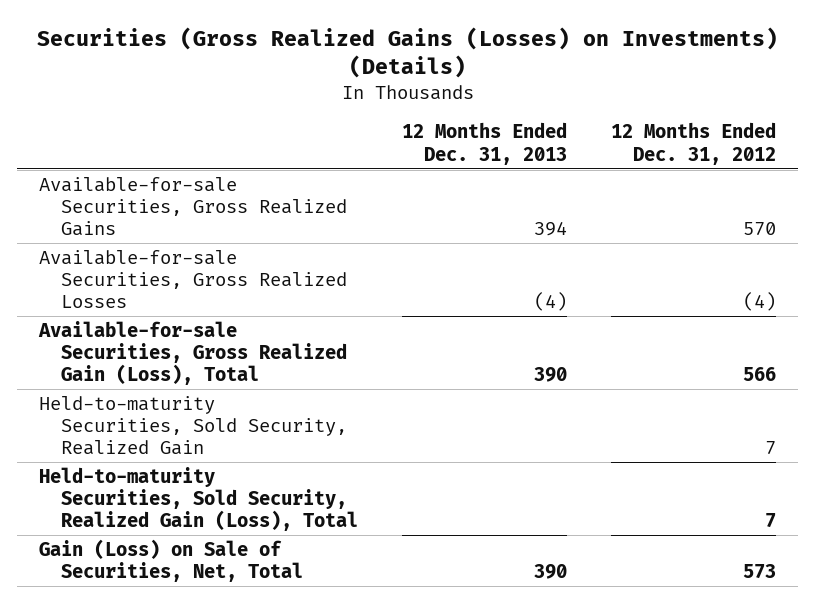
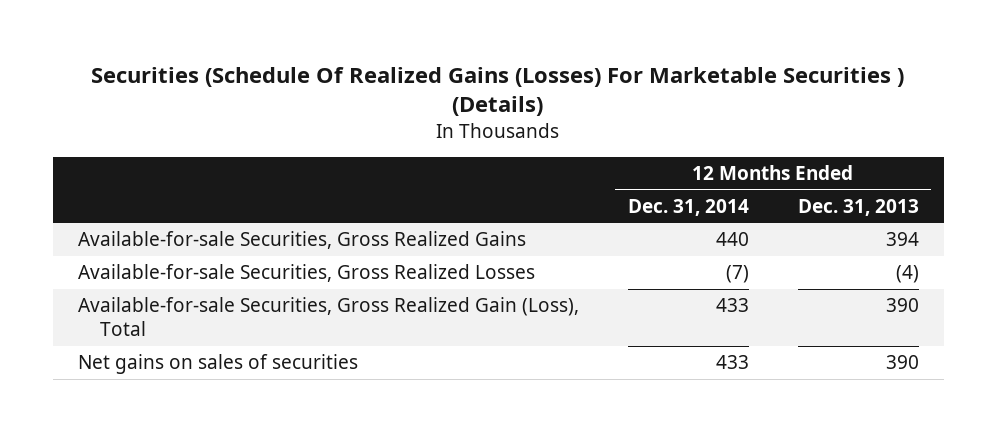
[36,26,778,79] Securities (Gross Realized Gains (Losses) on Investments) (Details) -> [91,66,905,117] Securities (Schedule Of Realized Gains (Losses) For Marketable Securities ) (Details)
[611,122,777,165] 12 Months Ended Dec. 31, 2012 -> none
none -> [627,198,749,216] Dec. 31, 2014
[39,395,347,456] Held-to-maturity Securities, Sold Security, Realized Gain -> none
[39,466,358,532] Held-to-maturity Securities, Sold Security, Realized Gain (Loss), Total -> none
[39,538,303,583] Gain (Loss) on Sale of Securities, Net, Total -> [77,354,358,375] Net gains on sales of securities

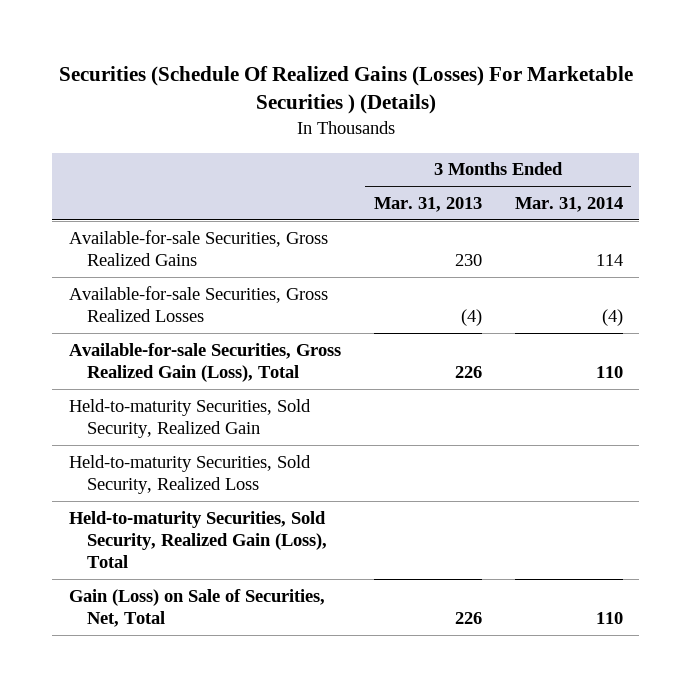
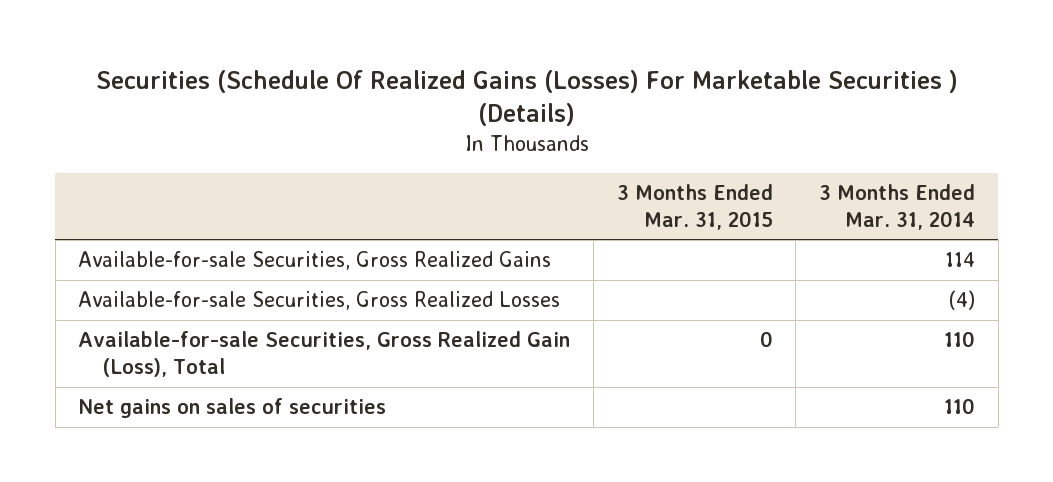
[373,196,482,212] Mar. 31, 2013 -> none
none -> [616,183,773,230] 3 Months Ended Mar. 31, 2015
[68,398,311,439] Held-to-maturity Securities, Sold Security, Realized Gain -> none
[68,454,311,495] Held-to-maturity Securities, Sold Security, Realized Loss -> none
[68,510,328,569] Held-to-maturity Securities, Sold Security, Realized Gain (Loss), Total -> none
[68,588,325,628] Gain (Loss) on Sale of Securities, Net, Total -> [78,398,387,419] Net gains on sales of securities

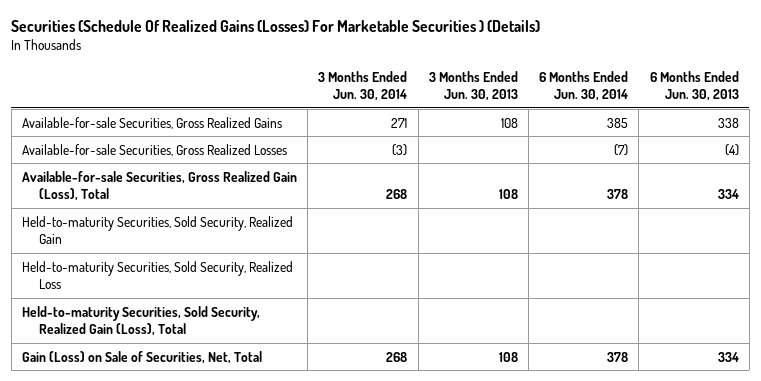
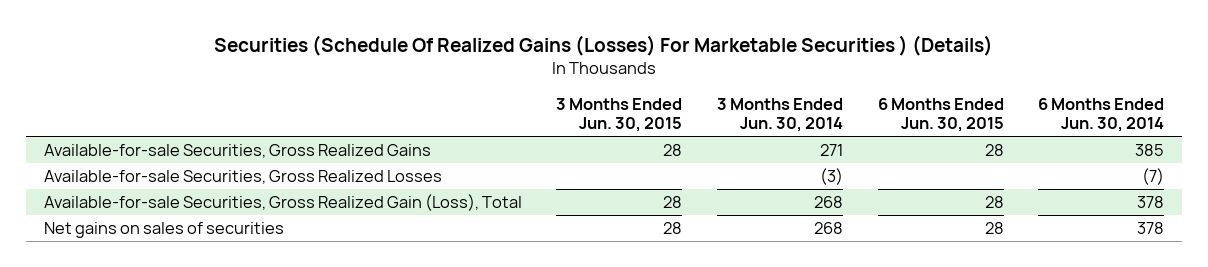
[428,70,518,101] 3 Months Ended Jun. 30, 2013 -> none
[649,70,739,101] 6 Months Ended Jun. 30, 2013 -> none
none -> [556,97,683,133] 3 Months Ended Jun. 30, 2015
none -> [877,97,1004,133] 6 Months Ended Jun. 30, 2015
[22,215,294,244] Held-to-maturity Securities, Sold Security, Realized Gain -> none
[22,260,294,289] Held-to-maturity Securities, Sold Security, Realized Loss -> none
[22,305,261,336] Held-to-maturity Securities, Sold Security, Realized Gain (Loss), Total -> none
[22,350,263,364] Gain (Loss) on Sale of Securities, Net, Total -> [43,222,284,239] Net gains on sales of securities

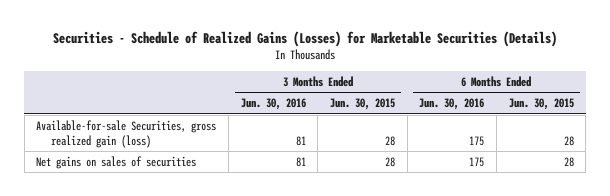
[213,34,993,56] Securities (Schedule Of Realized Gains (Losses) For Marketable Securities ) (Details) -> [52,30,557,47] Securities - Schedule of Realized Gains (Losses) for Marketable Securities (Details)
[716,97,843,133] 3 Months Ended Jun. 30, 2014 -> none
[1038,97,1165,133] 6 Months Ended Jun. 30, 2014 -> none
none -> [240,98,306,111] Jun. 30, 2016
none -> [419,98,485,111] Jun. 30, 2016
[43,144,431,159] Available-for-sale Securities, Gross Realized Gains -> none
[43,170,442,185] Available-for-sale Securities, Gross Realized Losses -> none
[43,194,522,212] Available-for-sale Securities, Gross Realized Gain (Loss), Total -> [36,119,217,148] Available-for-sale Securities, gross realized gain (loss)

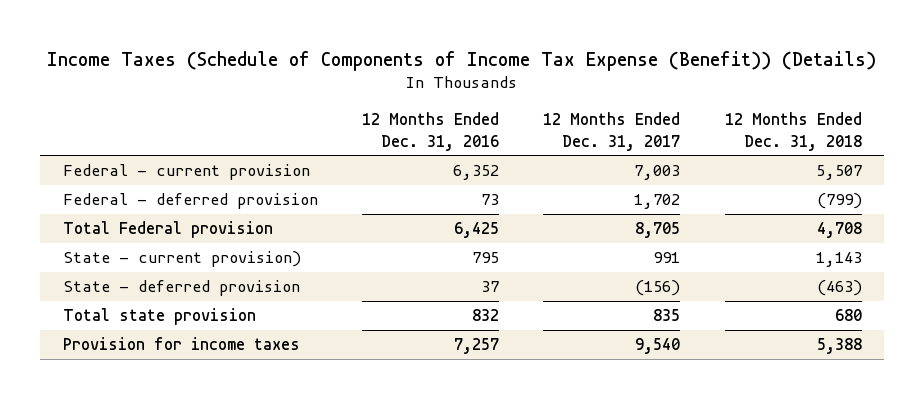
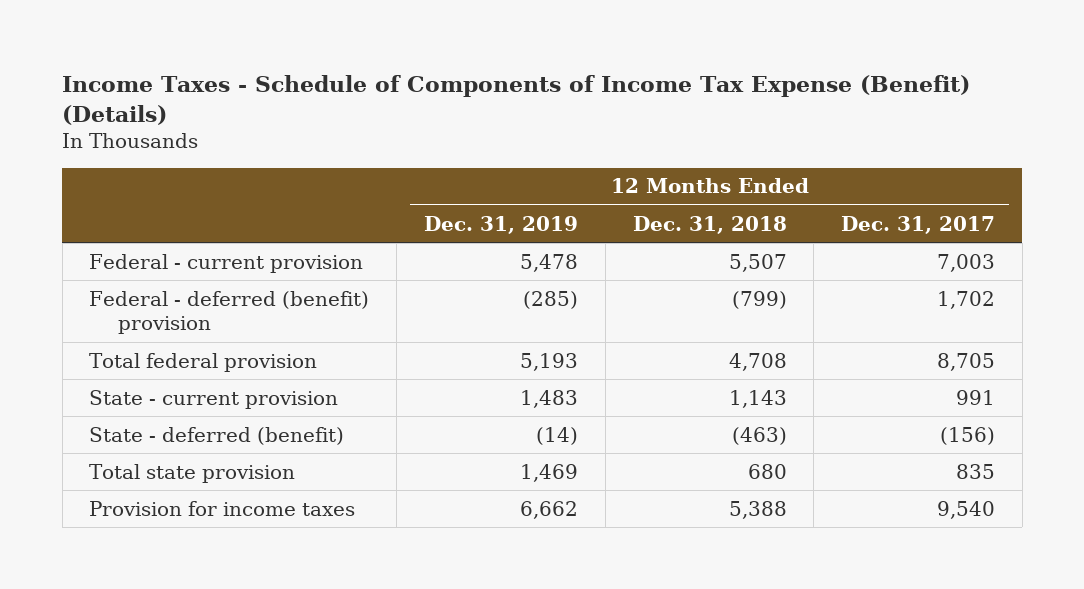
[47,51,877,72] Income Taxes (Schedule of Components of Income Tax Expense (Benefit)) (Details) -> [62,75,971,126] Income Taxes - Schedule of Components of Income Tax Expense (Benefit) (Details)
[361,111,499,151] 12 Months Ended Dec. 31, 2016 -> none
none -> [423,215,578,234] Dec. 31, 2019
[62,193,318,210] Federal - deferred provision -> [89,290,370,335] Federal - deferred (benefit) provision
[62,221,273,239] Total Federal provision -> [89,352,318,372] Total federal provision
[62,251,301,268] State - current provision) -> [89,389,339,409] State - current provision
[62,280,300,297] State - deferred provision -> [89,426,345,445] State - deferred (benefit)

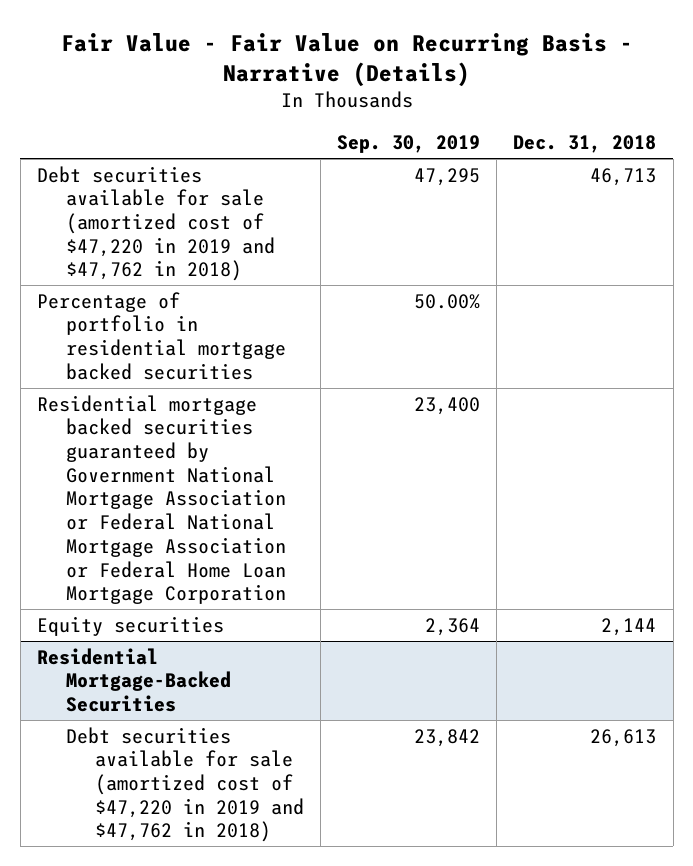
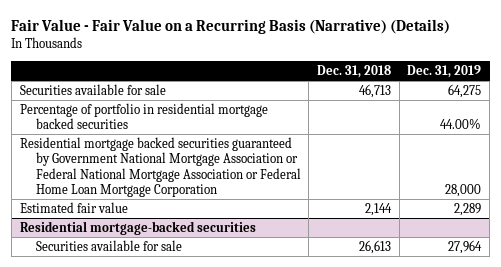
[60,32,633,87] Fair Value - Fair Value on Recurring Basis - Narrative (Details) -> [11,19,451,35] Fair Value - Fair Value on a Recurring Basis (Narrative) (Details)
[337,135,481,154] Sep. 30, 2019 -> none
none -> [407,64,482,78] Dec. 31, 2019
[37,165,275,282] Debt securities available for sale (amortized cost of $47,220 in 2019 and $47,762 in 2018) -> [19,83,166,95] Securities available for sale
[37,615,225,636] Equity securities -> [19,201,128,213] Estimated fair value
[37,647,231,713] Residential Mortgage-Backed Securities -> [19,220,256,235] Residential mortgage-backed securities
[65,726,304,843] Debt securities available for sale (amortized cost of $47,220 in 2019 and $47,762 in 2018) -> [35,239,182,251] Securities available for sale

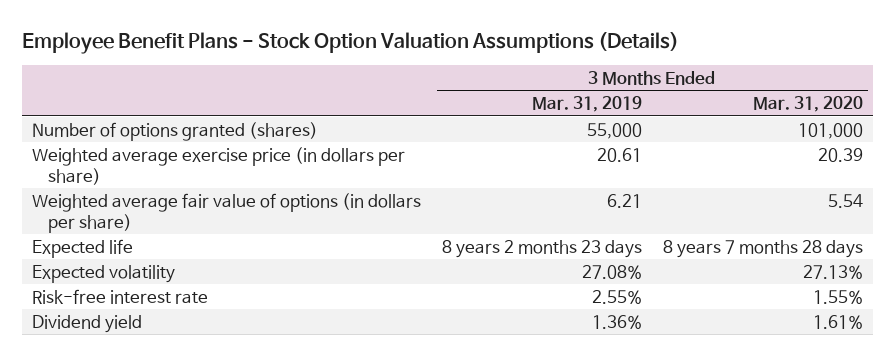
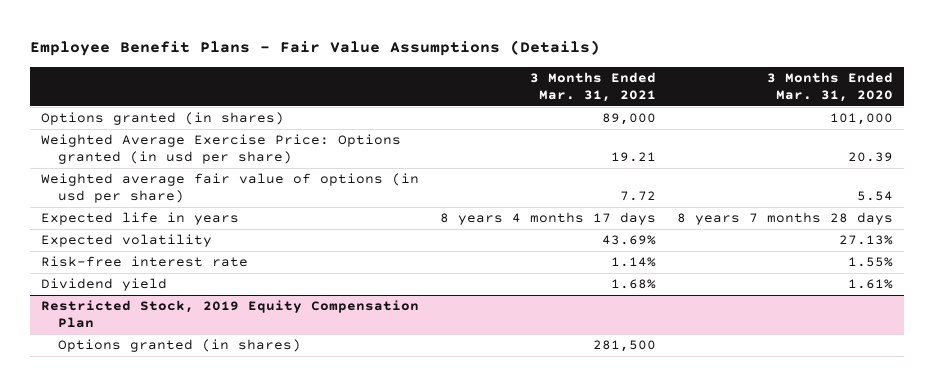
[22,32,680,55] Employee Benefit Plans - Stock Option Valuation Assumptions (Details) -> [29,40,600,57] Employee Benefit Plans - Fair Value Assumptions (Details)
[532,96,643,113] Mar. 31, 2019 -> none
none -> [529,72,656,102] 3 Months Ended Mar. 31, 2021
[32,121,319,141] Number of options granted (shares) -> [40,112,284,126] Options granted (in shares)
[32,146,406,185] Weighted average exercise price (in dollars per share) -> [40,134,401,165] Weighted Average Exercise Price: Options granted (in usd per share)
[32,192,422,233] Weighted average fair value of options (in dollars per share) -> [40,173,419,204] Weighted average fair value of options (in usd per share)
[32,238,134,258] Expected life -> [40,212,239,226] Expected life in years
none -> [40,300,419,329] Restricted Stock, 2019 Equity Compensation Plan
none -> [58,339,302,353] Options granted (in shares)

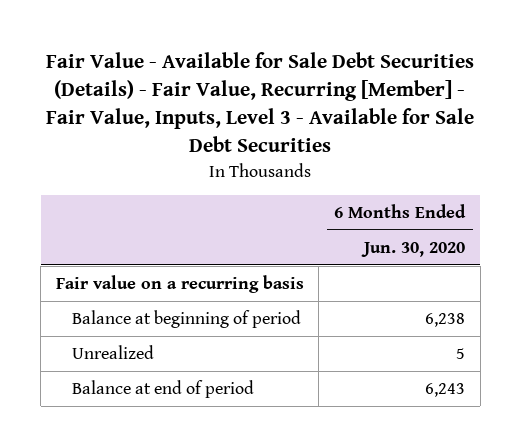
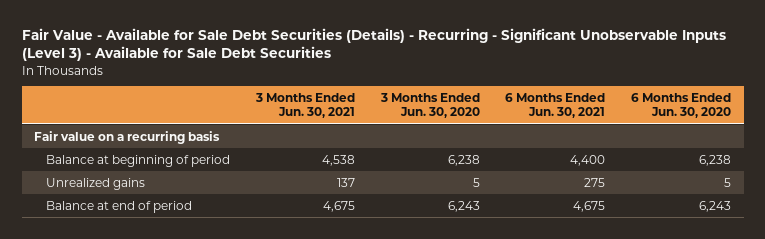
[46,52,475,153] Fair Value - Available for Sale Debt Securities (Details) - Fair Value, Recurring [Member] - Fair Value, Inputs, Level 3 - Available for Sale Debt Securities -> [21,28,726,62] Fair Value - Available for Sale Debt Securities (Details) - Recurring - Significant Unobservable Inputs (Level 3) - Available for Sale Debt Securities
none -> [254,93,355,119] 3 Months Ended Jun. 30, 2021
none -> [379,93,480,119] 3 Months Ended Jun. 30, 2020
none -> [505,93,606,119] 6 Months Ended Jun. 30, 2021
[71,345,154,360] Unrealized -> [46,177,146,190] Unrealized gains

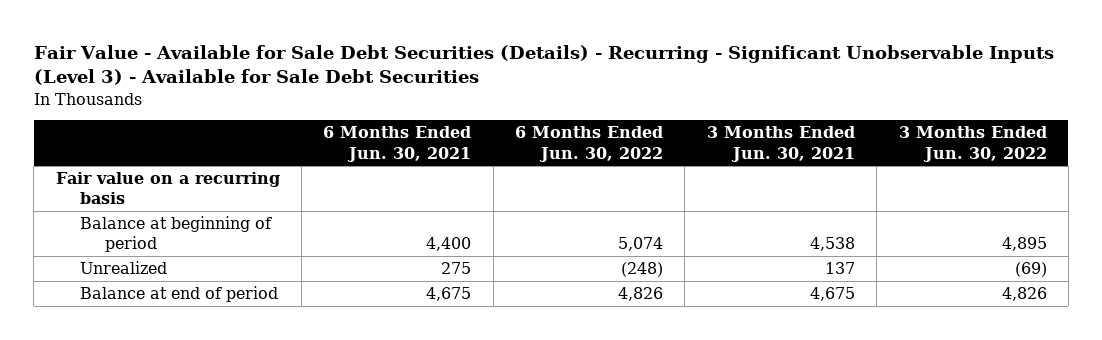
[379,93,480,119] 3 Months Ended Jun. 30, 2020 -> none
[631,93,732,119] 6 Months Ended Jun. 30, 2020 -> none
none -> [515,126,664,162] 6 Months Ended Jun. 30, 2022
none -> [898,126,1047,162] 3 Months Ended Jun. 30, 2022
[46,177,146,190] Unrealized gains -> [80,261,168,275] Unrealized

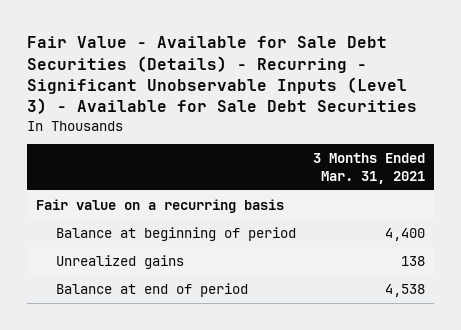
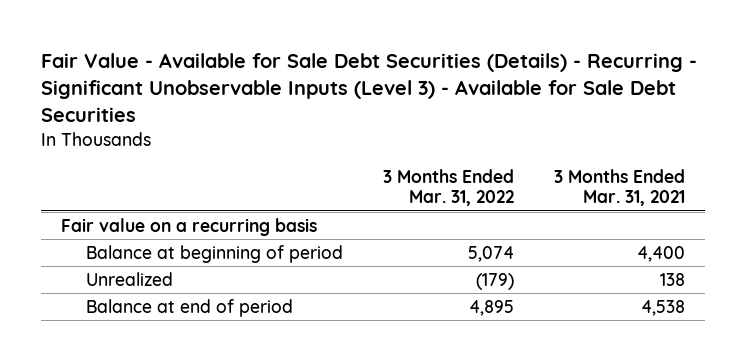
none -> [383,168,515,207] 3 Months Ended Mar. 31, 2022
[55,254,184,269] Unrealized gains -> [86,271,174,286] Unrealized

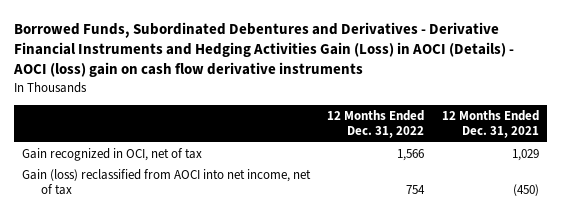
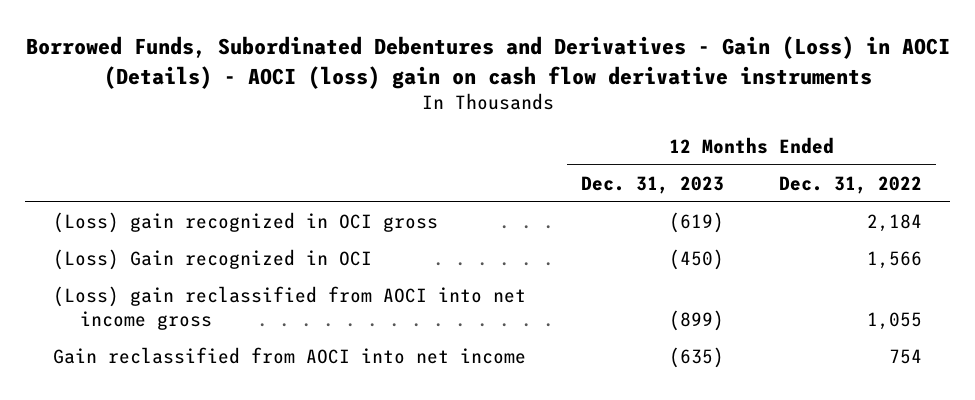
[12,22,514,78] Borrowed Funds, Subordinated Debentures and Derivatives - Derivative Financial Instruments and Hedging Activities Gain (Loss) in AOCI (Details) - AOCI (loss) gain on cash flow derivative instruments -> [25,36,950,89] Borrowed Funds, Subordinated Debentures and Derivatives - Gain (Loss) in AOCI (Details) - AOCI (loss) gain on cash flow derivative instruments
[441,109,539,139] 12 Months Ended Dec. 31, 2021 -> none
none -> [581,175,725,194] Dec. 31, 2023
none -> [52,212,438,234] (Loss) gain recognized in OCI gross
[22,147,203,161] Gain recognized in OCI, net of tax -> [52,249,372,271] (Loss) Gain recognized in OCI
none -> [52,286,526,330] (Loss) gain reclassified from AOCI into net income gross
[22,168,312,196] Gain (loss) reclassified from AOCI into net income, net of tax -> [52,347,526,365] Gain reclassified from AOCI into net income

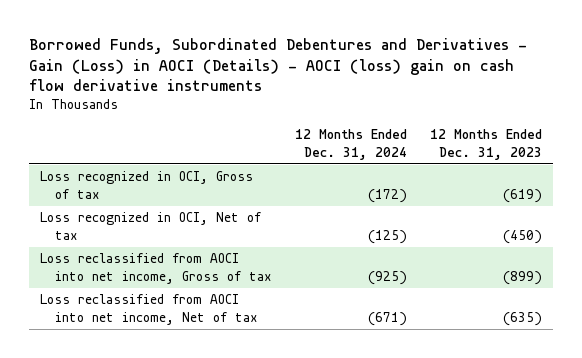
[779,175,923,194] Dec. 31, 2022 -> none
none -> [295,129,408,160] 12 Months Ended Dec. 31, 2024
[52,212,438,234] (Loss) gain recognized in OCI gross -> [40,171,254,199] Loss recognized in OCI, Gross of tax
[52,249,372,271] (Loss) Gain recognized in OCI -> [40,212,262,240] Loss recognized in OCI, Net of tax
[52,286,526,330] (Loss) gain reclassified from AOCI into net income gross -> [40,253,273,284] Loss reclassified from AOCI into net income, Gross of tax
[52,347,526,365] Gain reclassified from AOCI into net income -> [40,294,259,325] Loss reclassified from AOCI into net income, Net of tax

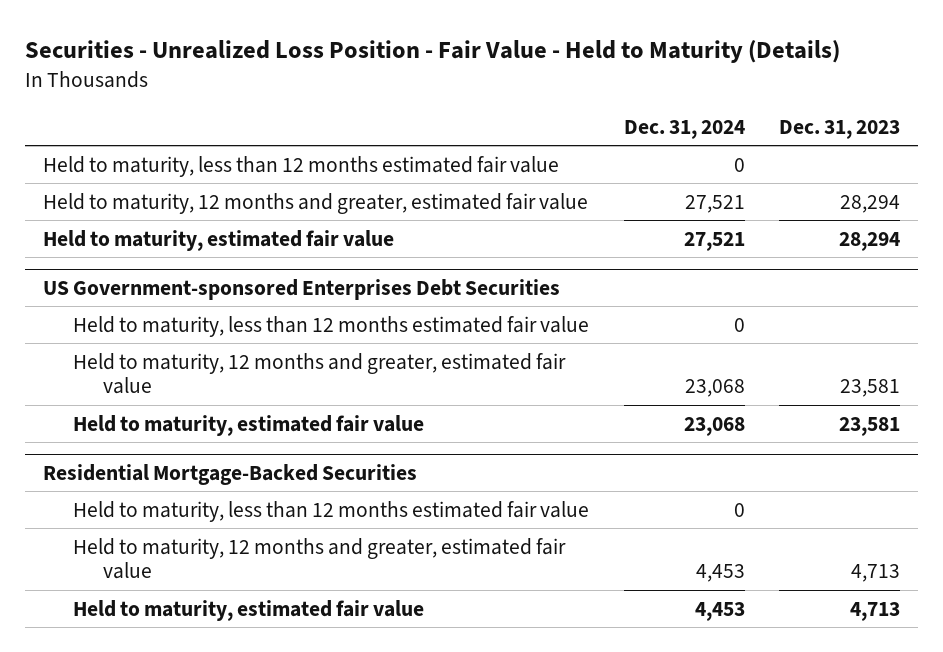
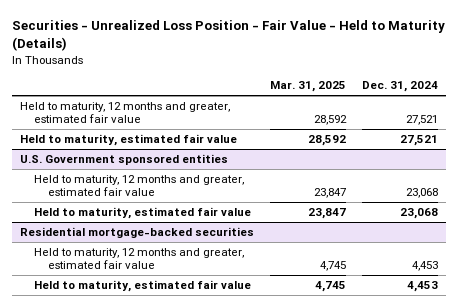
[779,119,901,139] Dec. 31, 2023 -> none
none -> [270,81,347,93] Mar. 31, 2025
[42,155,559,177] Held to maturity, less than 12 months estimated fair value -> none
[72,315,589,337] Held to maturity, less than 12 months estimated fair value -> none
[42,278,560,300] US Government-sponsored Enterprises Debt Securities -> [20,153,229,165] U.S. Government sponsored entities
[72,500,589,522] Held to maturity, less than 12 months estimated fair value -> none
[42,463,417,485] Residential Mortgage-Backed Securities -> [20,226,255,238] Residential mortgage-backed securities

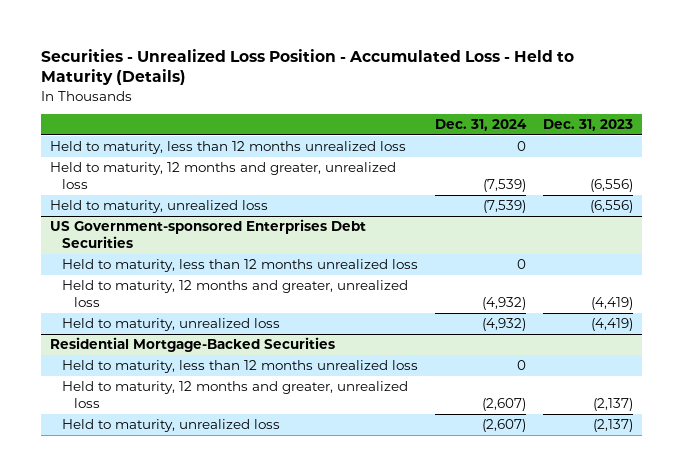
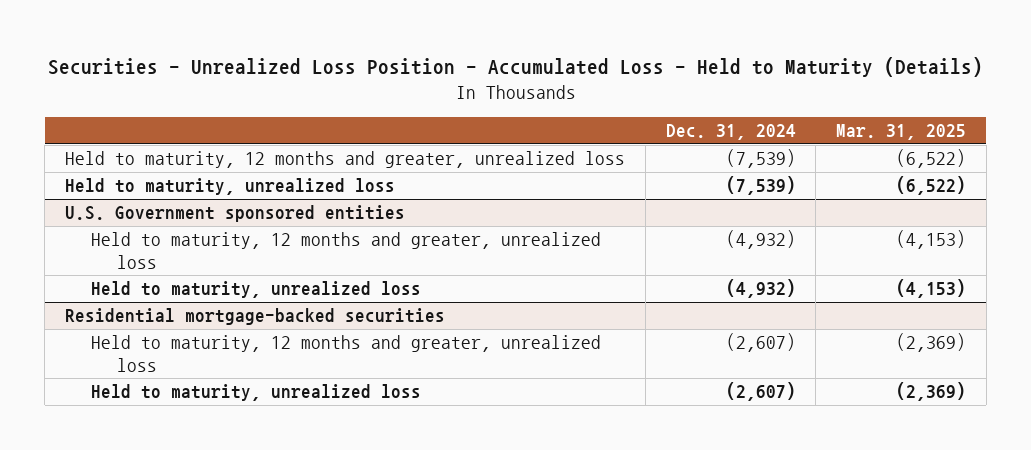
[543,118,634,131] Dec. 31, 2023 -> none
none -> [836,123,967,140] Mar. 31, 2025
[49,141,406,155] Held to maturity, less than 12 months unrealized loss -> none
[61,259,418,273] Held to maturity, less than 12 months unrealized loss -> none
[49,219,366,249] US Government-sponsored Enterprises Debt Securities -> [65,205,406,223] U.S. Government sponsored entities
[61,360,418,374] Held to maturity, less than 12 months unrealized loss -> none
[49,337,335,353] Residential Mortgage-Backed Securities -> [65,308,446,326] Residential mortgage-backed securities

